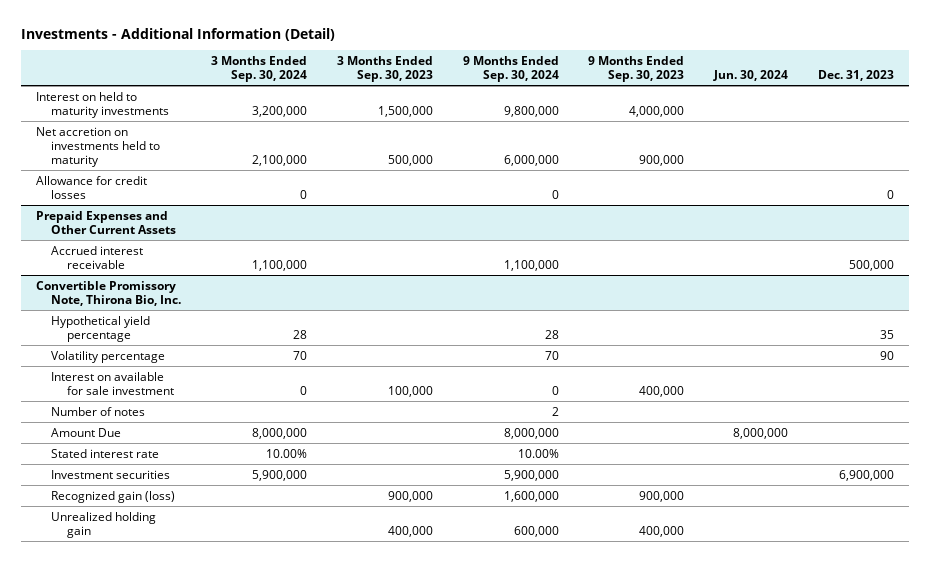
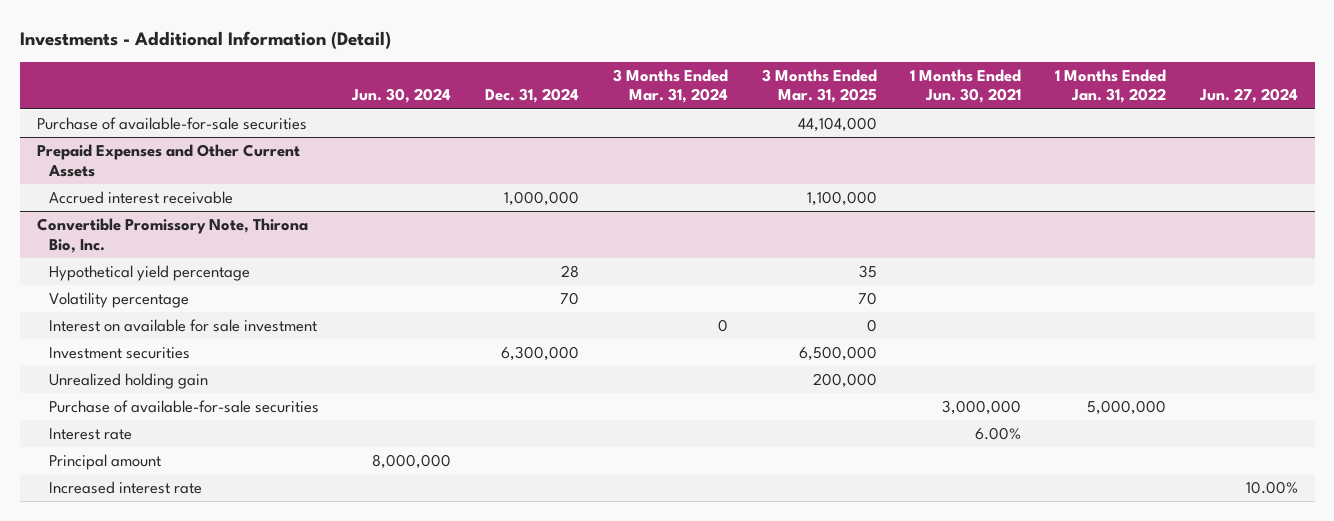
[211,55,308,82] 3 Months Ended Sep. 30, 2024 -> none
[336,55,433,82] 3 Months Ended Sep. 30, 2023 -> none
[462,55,559,82] 9 Months Ended Sep. 30, 2024 -> none
[588,55,685,82] 9 Months Ended Sep. 30, 2023 -> none
[817,69,894,81] Dec. 31, 2023 -> none
none -> [485,88,580,104] Dec. 31, 2024
none -> [612,68,728,104] 3 Months Ended Mar. 31, 2024
none -> [761,68,877,104] 3 Months Ended Mar. 31, 2025
none -> [910,68,1022,104] 1 Months Ended Jun. 30, 2021
none -> [1055,68,1167,104] 1 Months Ended Jan. 31, 2022
none -> [1198,88,1298,104] Jun. 27, 2024
[35,91,170,118] Interest on held to maturity investments -> none
[35,126,161,167] Net accretion on investments held to maturity -> none
[35,175,147,199] Allowance for credit losses -> none
none -> [36,117,307,131] Purchase of available-for-sale securities
[51,406,146,416] Number of notes -> none
[51,427,122,437] Amount Due -> none
[51,448,160,458] Stated interest rate -> none
[51,490,176,503] Recognized gain (loss) -> none
none -> [48,400,319,414] Purchase of available-for-sale securities
none -> [48,428,132,441] Interest rate
none -> [48,454,161,471] Principal amount
none -> [48,481,202,495] Increased interest rate

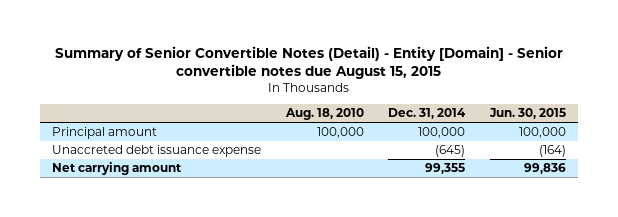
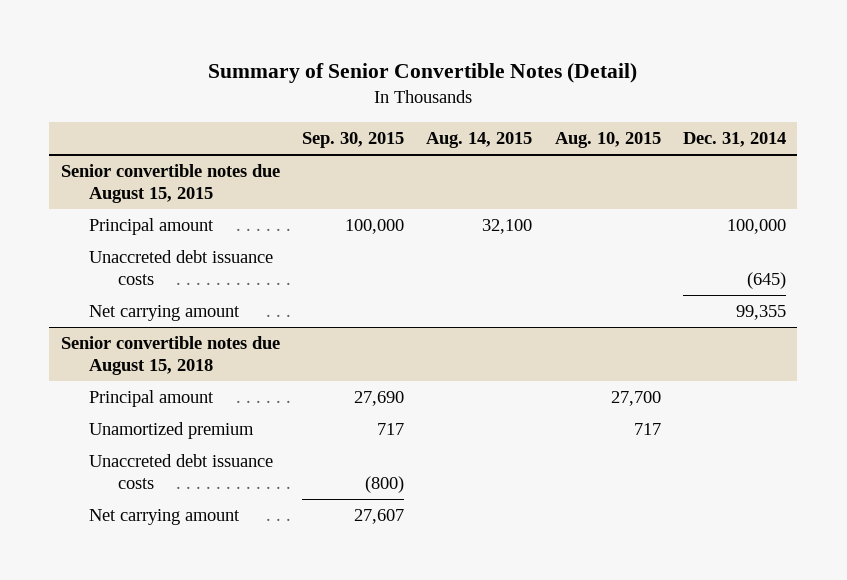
[54,45,563,80] Summary of Senior Convertible Notes (Detail) - Entity [Domain] - Senior convertible notes due August 15, 2015 -> [208,63,638,84] Summary of Senior Convertible Notes (Detail)
[284,108,364,121] Aug. 18, 2010 -> none
[488,108,566,120] Jun. 30, 2015 -> none
none -> [301,132,404,149] Sep. 30, 2015
none -> [426,132,533,149] Aug. 14, 2015
none -> [554,132,661,149] Aug. 10, 2015
none -> [60,164,280,204] Senior convertible notes due August 15, 2015
[51,145,261,158] Unaccreted debt issuance expense -> [89,250,274,286] Unaccreted debt issuance costs
none -> [60,336,280,376] Senior convertible notes due August 15, 2018
none -> [89,390,215,408] Principal amount
none -> [89,422,255,440] Unamortized premium
none -> [89,454,274,490] Unaccreted debt issuance costs
none -> [89,509,241,526] Net carrying amount

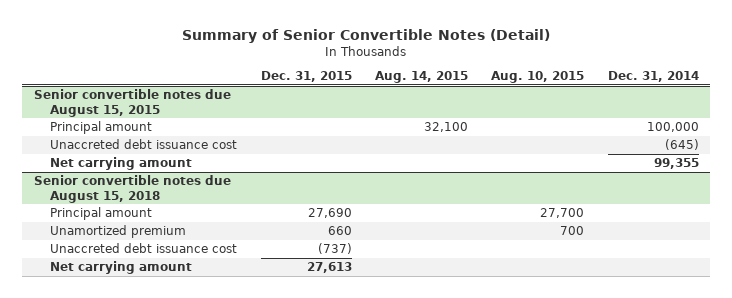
[301,132,404,149] Sep. 30, 2015 -> none
none -> [260,71,352,83] Dec. 31, 2015
[89,250,274,286] Unaccreted debt issuance costs -> [50,139,238,150] Unaccreted debt issuance cost
[633,423,661,436] 717 -> [560,226,585,236] 700
[89,454,274,490] Unaccreted debt issuance costs -> [50,243,238,254] Unaccreted debt issuance cost

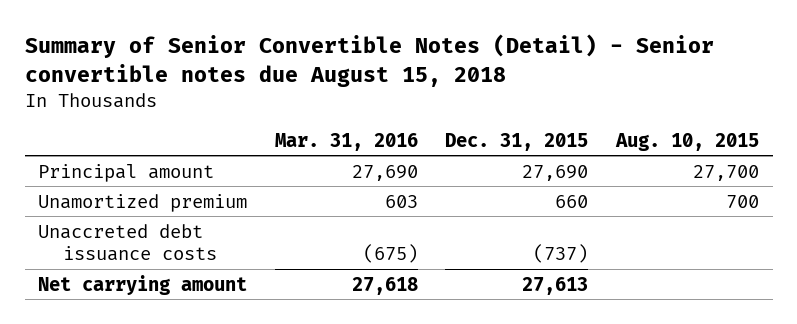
[182,28,551,43] Summary of Senior Convertible Notes (Detail) -> [24,34,714,87] Summary of Senior Convertible Notes (Detail) - Senior convertible notes due August 15, 2018
[375,71,469,84] Aug. 14, 2015 -> none
[607,71,699,83] Dec. 31, 2014 -> none
none -> [274,132,418,151] Mar. 31, 2016
[33,89,231,117] Senior convertible notes due August 15, 2015 -> none
[50,121,153,135] Principal amount -> none
[50,139,238,150] Unaccreted debt issuance cost -> none
[50,157,193,171] Net carrying amount -> none
[33,175,231,203] Senior convertible notes due August 15, 2018 -> none
[50,243,238,254] Unaccreted debt issuance cost -> [38,223,218,262] Unaccreted debt issuance costs

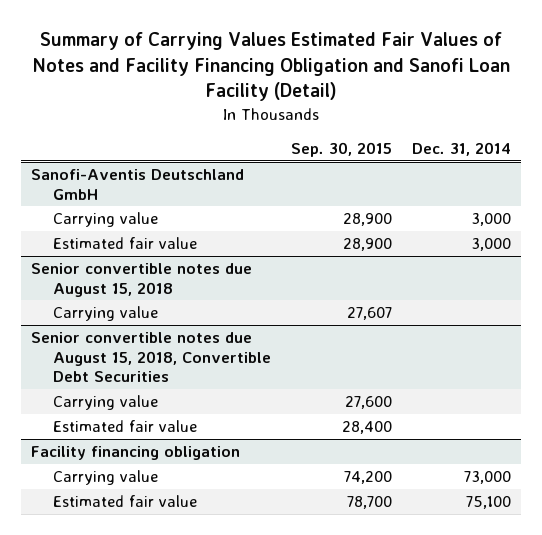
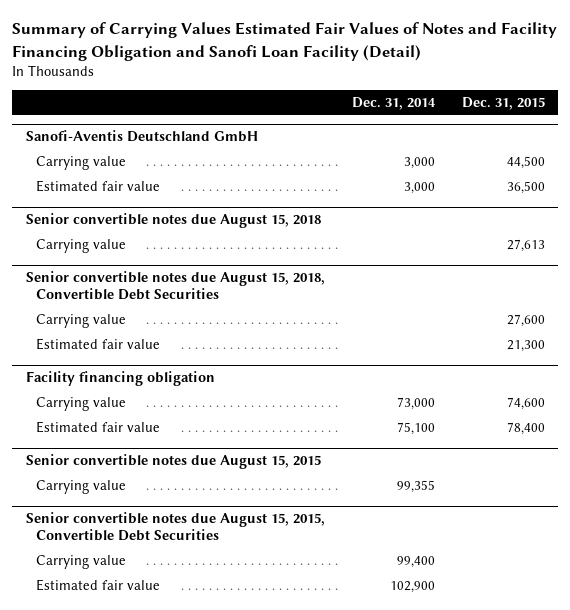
[291,142,393,158] Sep. 30, 2015 -> none
none -> [461,97,545,111] Dec. 31, 2015
none -> [25,454,321,470] Senior convertible notes due August 15, 2015
none -> [36,479,127,494] Carrying value
none -> [25,512,325,542] Senior convertible notes due August 15, 2015, Convertible Debt Securities
none -> [36,554,127,569] Carrying value
none -> [36,578,161,591] Estimated fair value

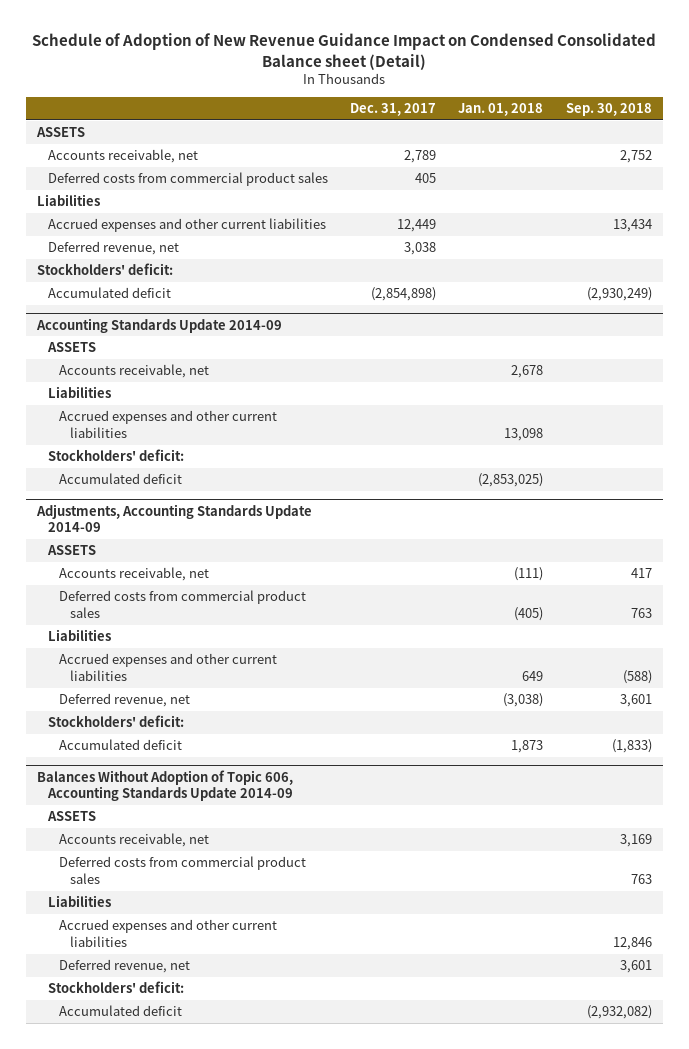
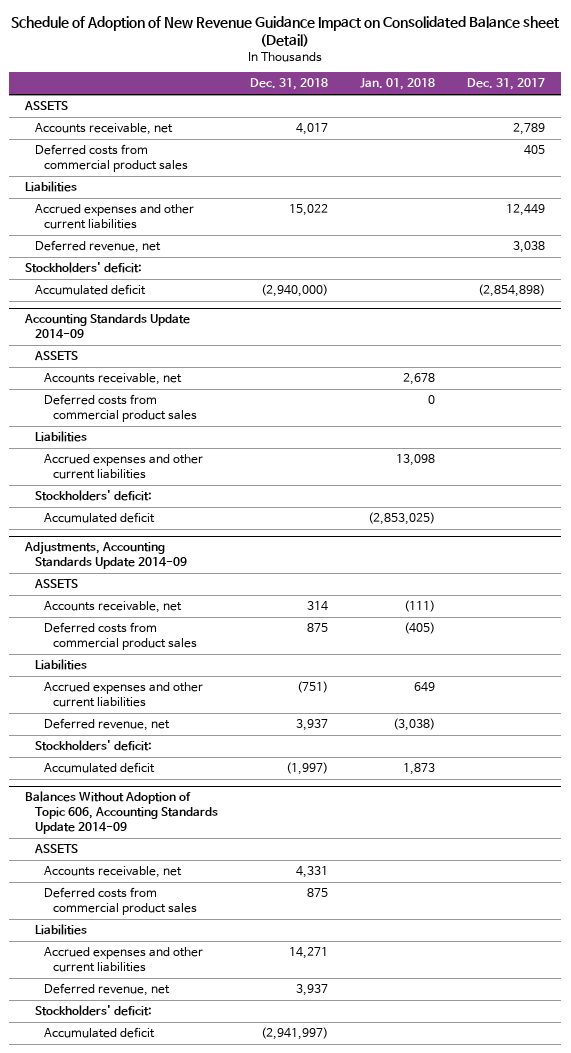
[32,33,657,70] Schedule of Adoption of New Revenue Guidance Impact on Condensed Consolidated Balance sheet (Detail) -> [11,16,560,48] Schedule of Adoption of New Revenue Guidance Impact on Consolidated Balance sheet (Detail)
[565,103,652,117] Sep. 30, 2018 -> none
none -> [249,78,328,91] Dec. 31, 2018
none -> [43,394,198,422] Deferred costs from commercial product sales

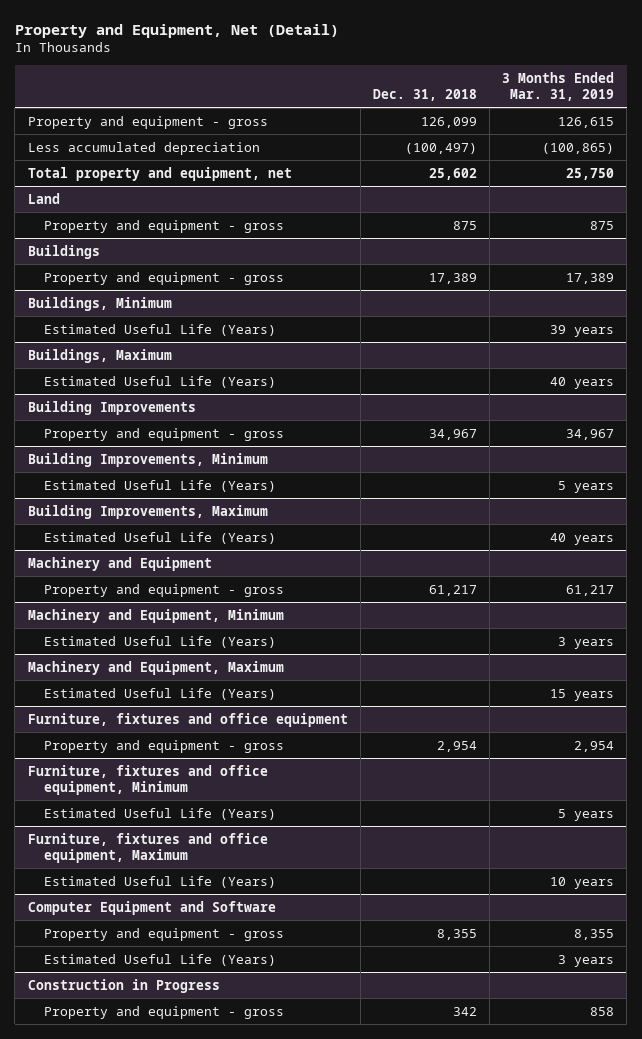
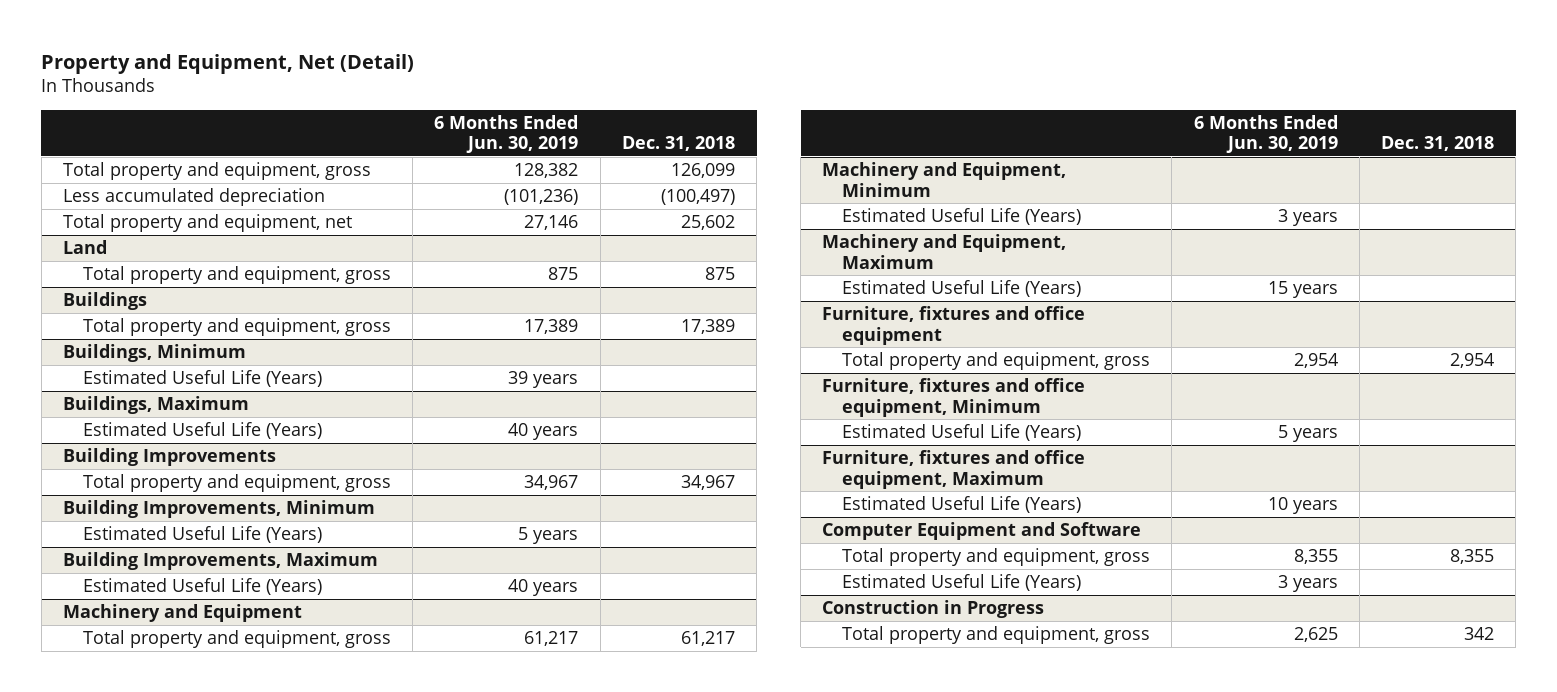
[502,71,615,101] 3 Months Ended Mar. 31, 2019 -> none
none -> [434,114,579,154] 6 Months Ended Jun. 30, 2019
[27,115,268,129] Property and equipment - gross -> [63,162,372,181] Total property and equipment, gross
[43,219,284,233] Property and equipment - gross -> [82,266,391,285] Total property and equipment, gross
[43,271,284,285] Property and equipment - gross -> [82,318,391,337] Total property and equipment, gross
[43,427,284,441] Property and equipment - gross -> [82,474,391,493] Total property and equipment, gross
[43,583,284,597] Property and equipment - gross -> [82,630,391,649] Total property and equipment, gross
[43,739,284,753] Property and equipment - gross -> [842,352,1151,371] Total property and equipment, gross
[43,927,284,941] Property and equipment - gross -> [842,548,1151,567] Total property and equipment, gross
[43,1005,284,1019] Property and equipment - gross -> [842,626,1151,645] Total property and equipment, gross

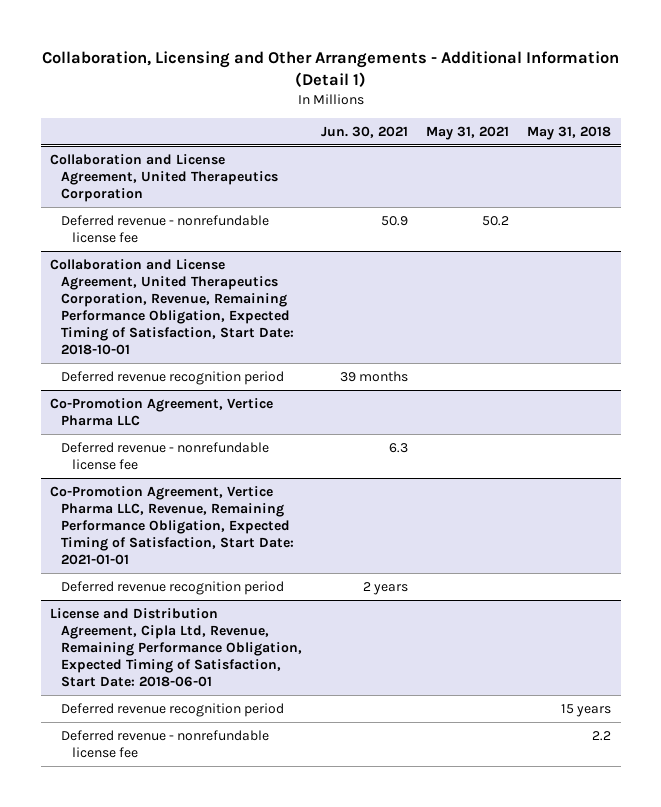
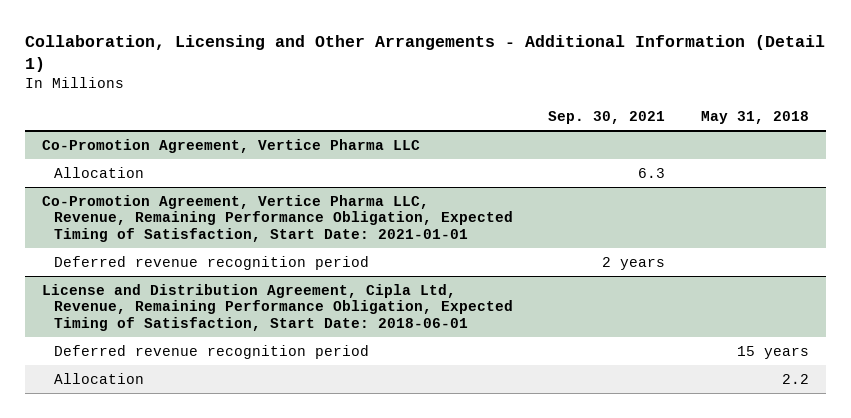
[320,125,408,138] Jun. 30, 2021 -> none
[426,125,510,140] May 31, 2021 -> none
none -> [548,111,666,125] Sep. 30, 2021
[49,153,279,202] Collaboration and License Agreement, United Therapeutics Corporation -> none
[61,214,270,243] Deferred revenue - nonrefundable license fee -> none
[49,258,295,355] Collaboration and License Agreement, United Therapeutics Corporation, Revenue, Remaining Performance Obligation, Expected Timing of Satisfaction, Start Date: 2018-10-01 -> none
[61,370,285,385] Deferred revenue recognition period -> none
[61,441,270,470] Deferred revenue - nonrefundable license fee -> [54,166,145,178] Allocation
[61,729,270,758] Deferred revenue - nonrefundable license fee -> [54,372,145,384] Allocation

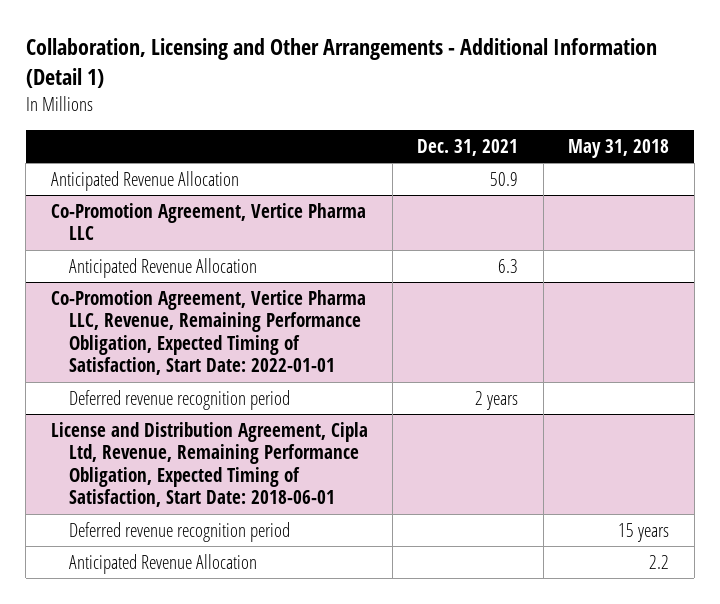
[548,111,666,125] Sep. 30, 2021 -> none
none -> [417,138,519,156] Dec. 31, 2021
none -> [50,170,239,191] Anticipated Revenue Allocation
[54,166,145,178] Allocation -> [69,257,258,278] Anticipated Revenue Allocation
[42,194,514,243] Co-Promotion Agreement, Vertice Pharma LLC, Revenue, Remaining Performance Obligation, Expected Timing of Satisfaction, Start Date: 2021-01-01 -> [50,289,366,376] Co-Promotion Agreement, Vertice Pharma LLC, Revenue, Remaining Performance Obligation, Expected Timing of Satisfaction, Start Date: 2022-01-01
[54,372,145,384] Allocation -> [69,553,258,574] Anticipated Revenue Allocation

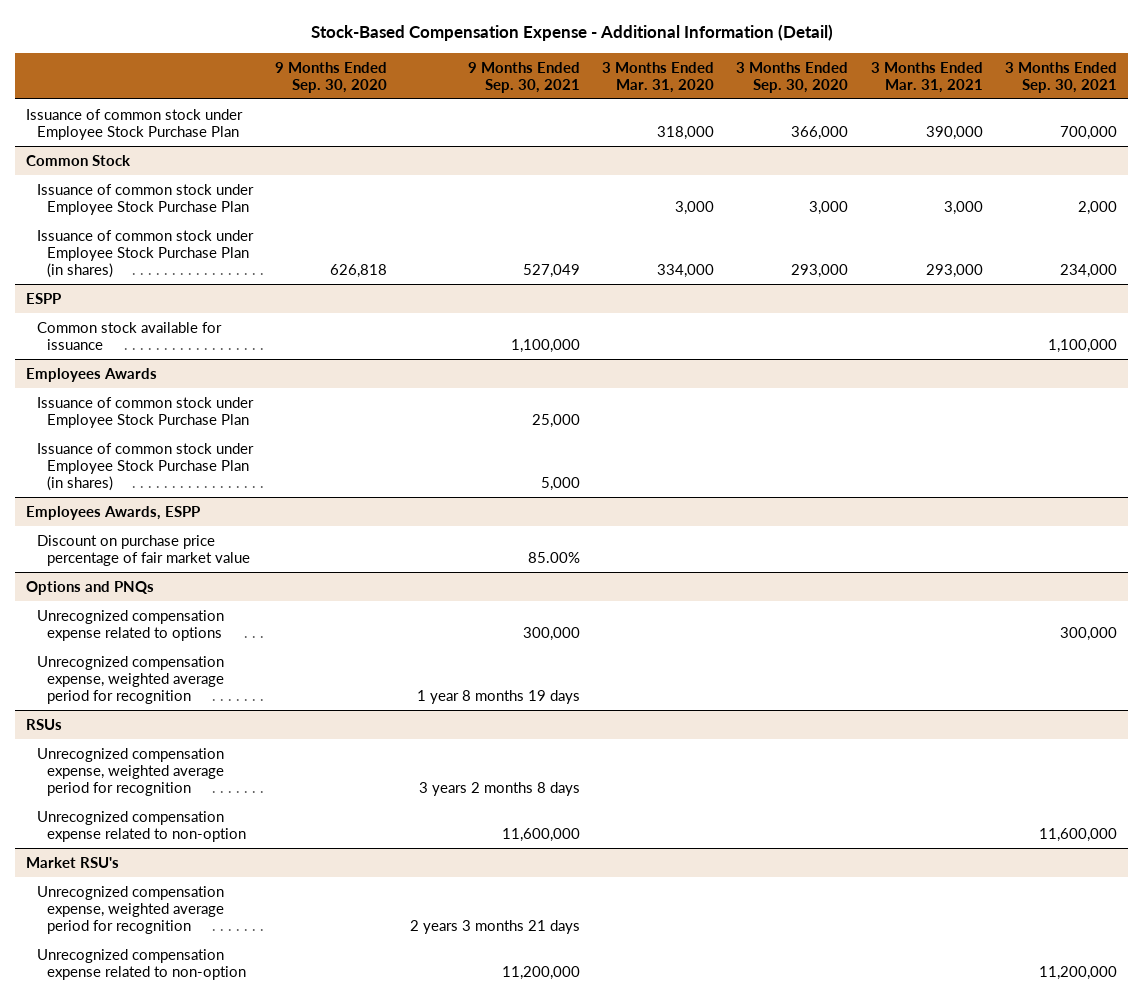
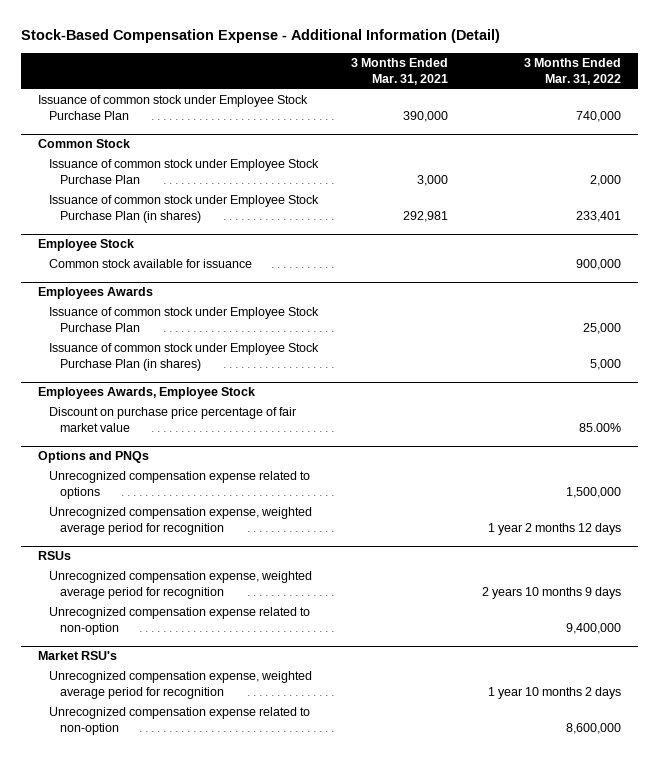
[275,61,388,93] 9 Months Ended Sep. 30, 2020 -> none
[467,61,580,93] 9 Months Ended Sep. 30, 2021 -> none
[601,61,714,93] 3 Months Ended Mar. 31, 2020 -> none
[736,61,849,93] 3 Months Ended Sep. 30, 2020 -> none
[1005,61,1118,93] 3 Months Ended Sep. 30, 2021 -> none
none -> [523,58,621,86] 3 Months Ended Mar. 31, 2022
[925,263,983,278] 293,000 -> [403,211,449,223] 292,981
[26,292,62,304] ESPP -> [37,239,134,252] Employee Stock
[26,505,201,520] Employees Awards, ESPP -> none
[36,534,251,566] Discount on purchase price percentage of fair market value -> none
none -> [37,387,255,400] Employees Awards, Employee Stock
none -> [48,407,296,433] Discount on purchase price percentage of fair market value

